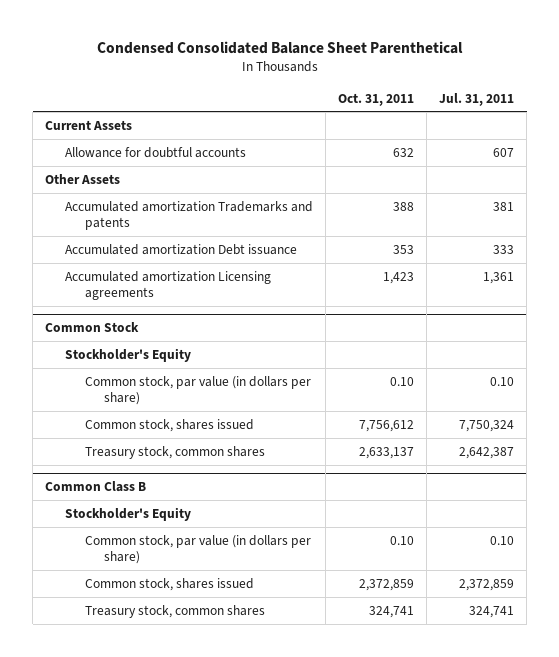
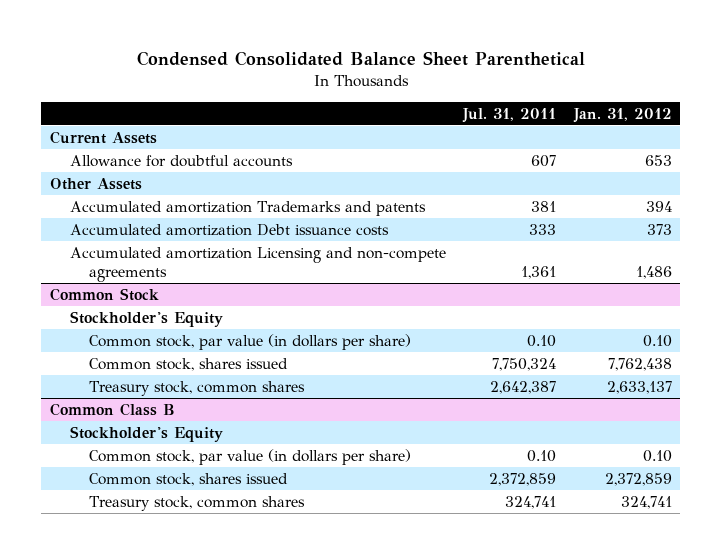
[338,92,415,106] Oct. 31, 2011 -> none
none -> [572,107,672,123] Jan. 31, 2012
[64,243,297,255] Accumulated amortization Debt issuance -> [69,223,389,236] Accumulated amortization Debt issuance costs
[64,270,271,300] Accumulated amortization Licensing agreements -> [69,246,446,283] Accumulated amortization Licensing and non-compete agreements

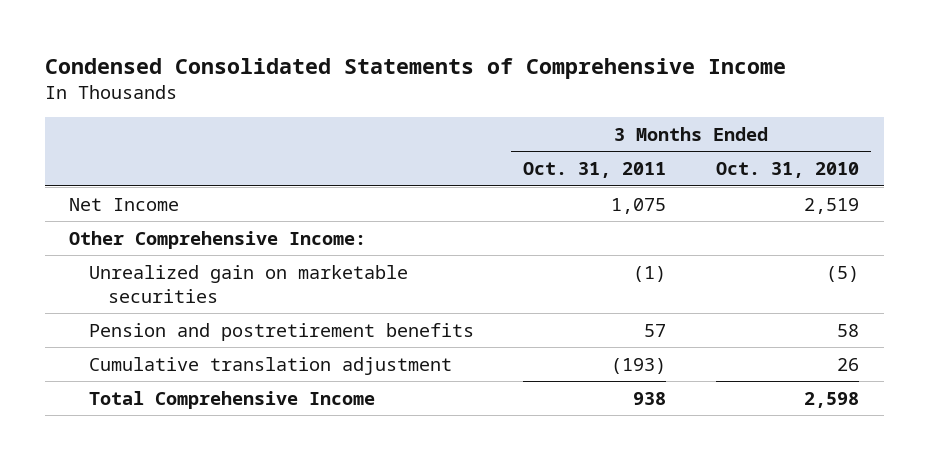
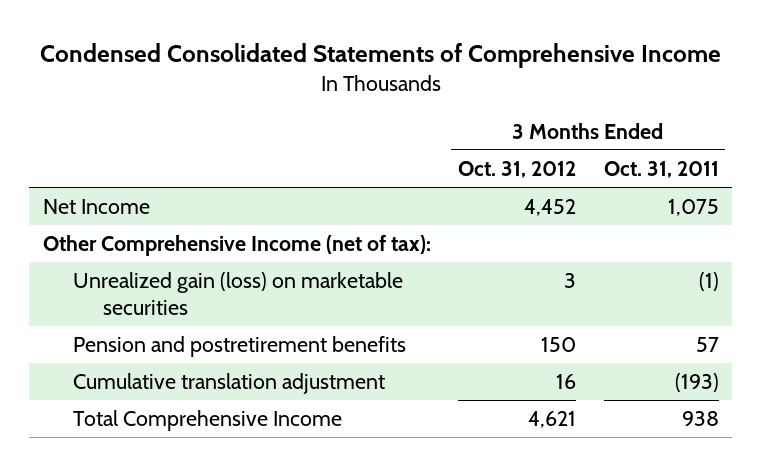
[715,162,859,179] Oct. 31, 2010 -> none
none -> [458,160,577,178] Oct. 31, 2012
[69,230,367,249] Other Comprehensive Income: -> [42,235,431,257] Other Comprehensive Income (net of tax):
[88,264,408,303] Unrealized gain on marketable securities -> [73,272,404,316] Unrealized gain (loss) on marketable securities

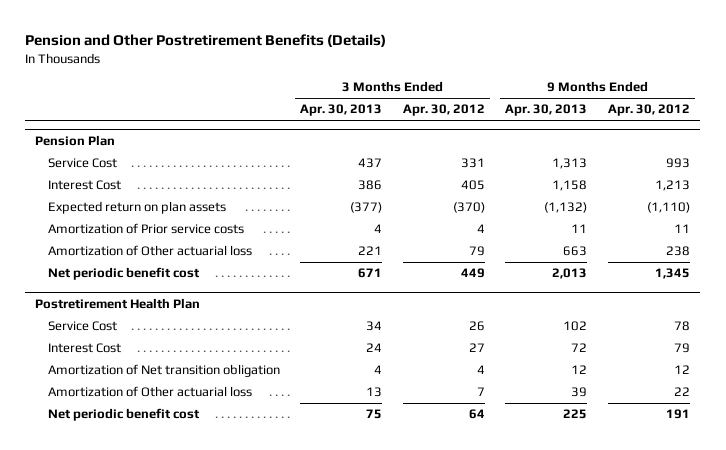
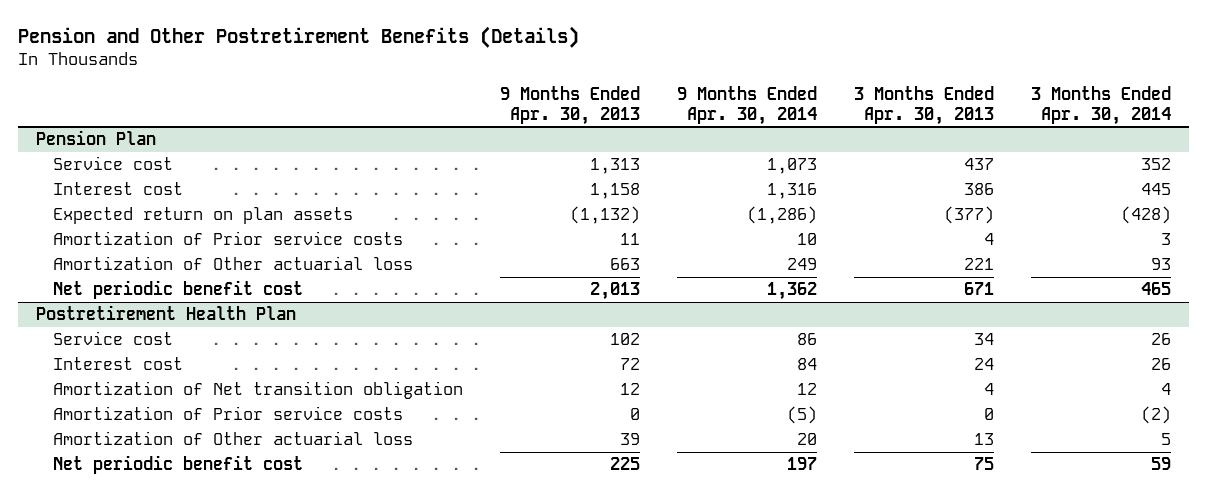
[402,104,485,117] Apr. 30, 2012 -> none
[608,104,691,117] Apr. 30, 2012 -> none
none -> [676,85,817,125] 9 Months Ended Apr. 30, 2014
none -> [1030,85,1171,125] 3 Months Ended Apr. 30, 2014
[47,158,117,169] Service Cost -> [52,156,173,171] Service cost
[47,180,121,191] Interest Cost -> [52,182,183,196] Interest cost
[47,321,117,332] Service Cost -> [52,331,173,346] Service cost
[47,343,121,354] Interest Cost -> [52,357,183,371] Interest cost
none -> [52,406,403,421] Amortization of Prior service costs

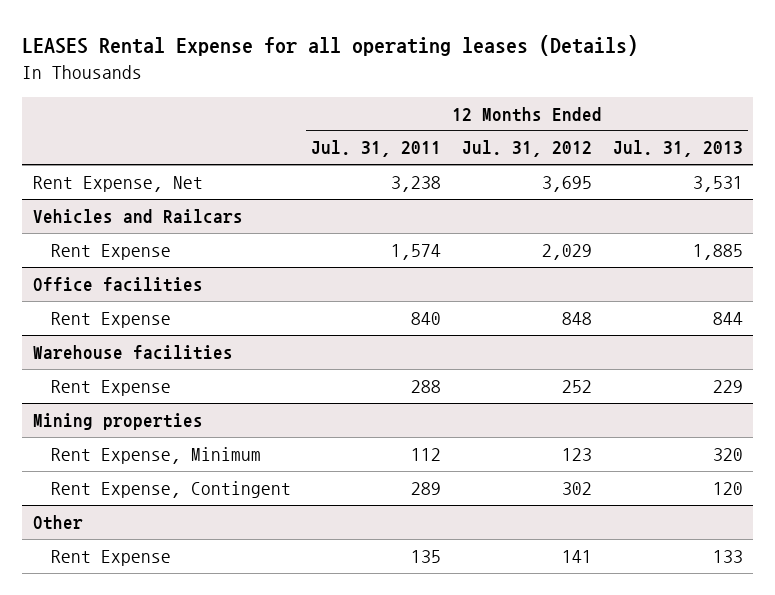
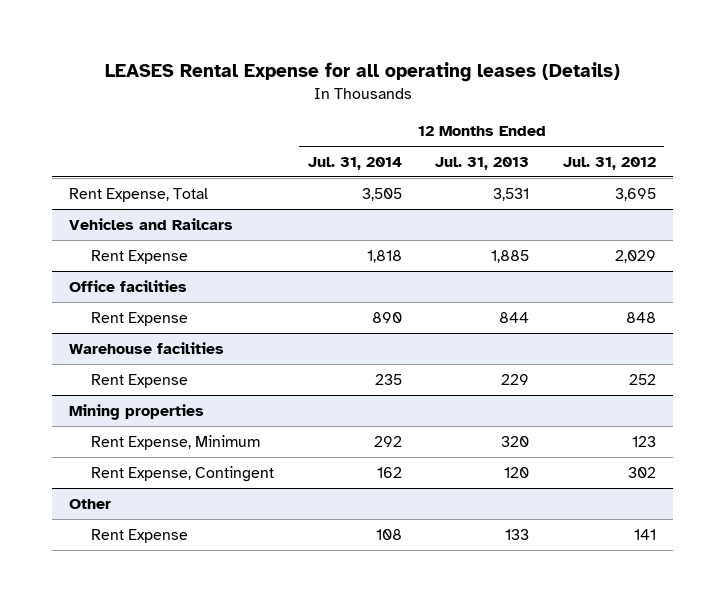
[311,140,442,158] Jul. 31, 2011 -> none
none -> [307,156,402,170] Jul. 31, 2014
[32,175,203,192] Rent Expense, Net -> [69,187,209,202] Rent Expense, Total

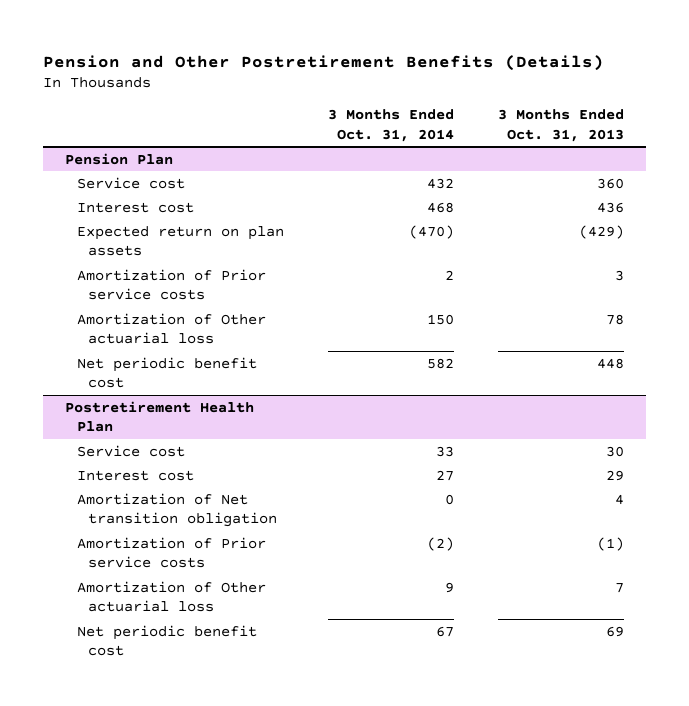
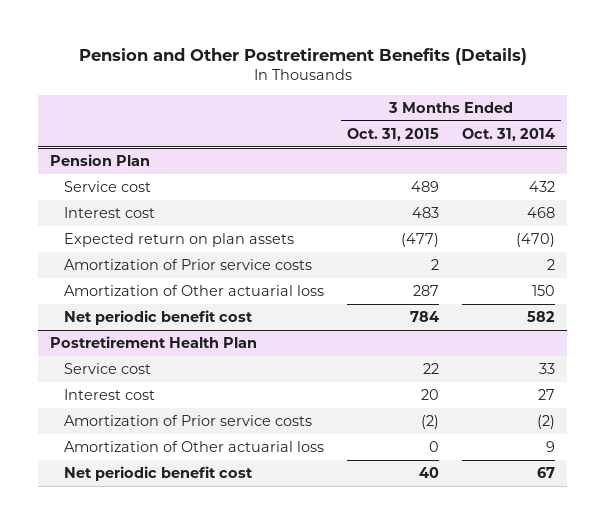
[497,109,624,142] 3 Months Ended Oct. 31, 2013 -> none
none -> [347,127,440,141] Oct. 31, 2015
[76,492,278,528] Amortization of Net transition obligation -> none

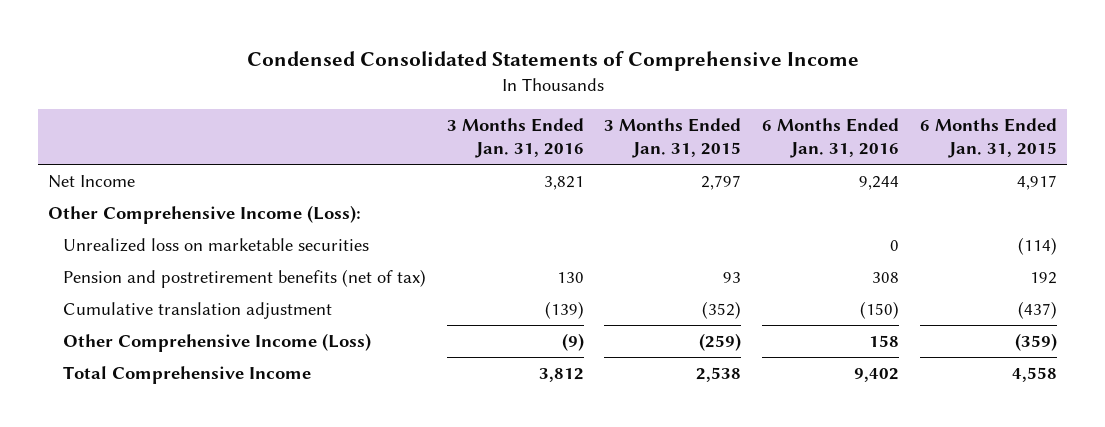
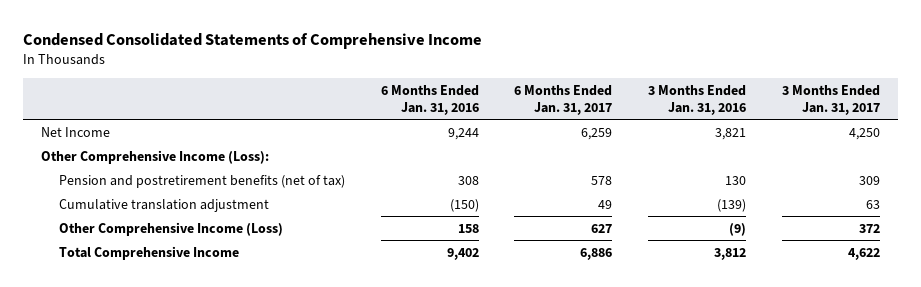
[604,118,742,159] 3 Months Ended Jan. 31, 2015 -> none
[919,118,1057,159] 6 Months Ended Jan. 31, 2015 -> none
none -> [514,84,613,116] 6 Months Ended Jan. 31, 2017
none -> [782,84,881,116] 3 Months Ended Jan. 31, 2017
[62,237,369,252] Unrealized loss on marketable securities -> none

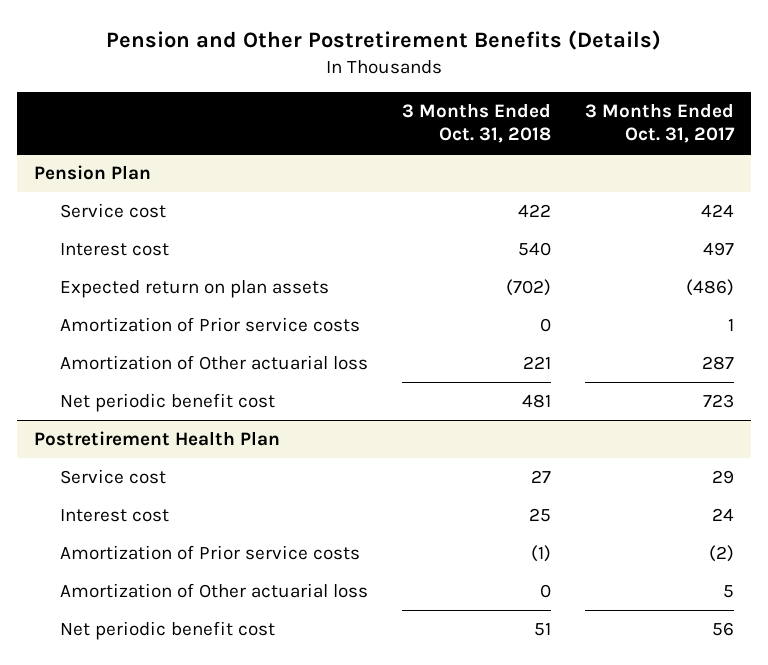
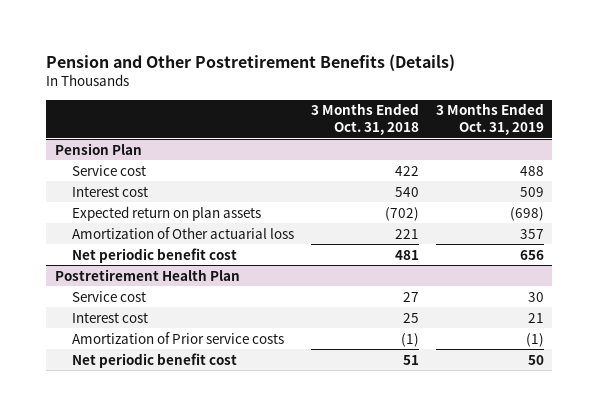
[584,103,735,144] 3 Months Ended Oct. 31, 2017 -> none
none -> [435,103,544,136] 3 Months Ended Oct. 31, 2019
[60,317,361,333] Amortization of Prior service costs -> none
[60,583,369,599] Amortization of Other actuarial loss -> none

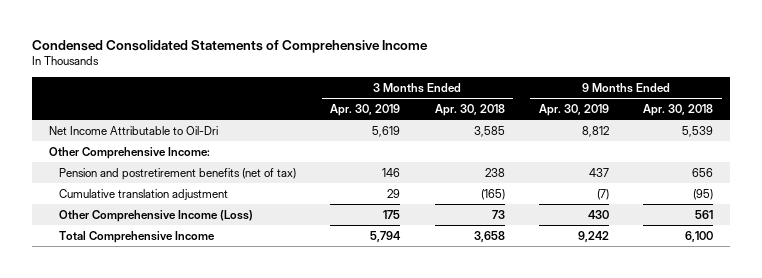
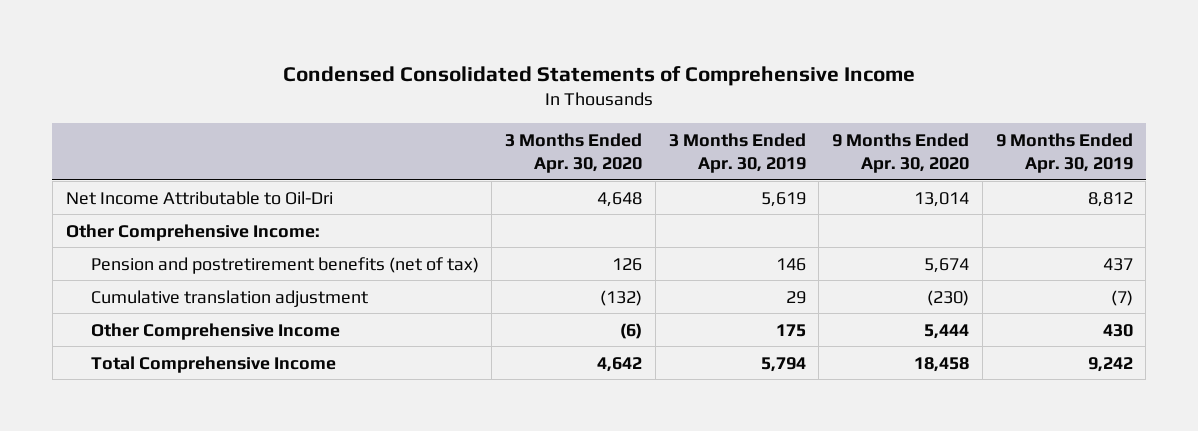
[434,103,505,116] Apr. 30, 2018 -> none
[643,103,714,116] Apr. 30, 2018 -> none
none -> [505,132,643,173] 3 Months Ended Apr. 30, 2020
none -> [832,132,970,173] 9 Months Ended Apr. 30, 2020
[59,209,254,222] Other Comprehensive Income (Loss) -> [90,322,340,340] Other Comprehensive Income

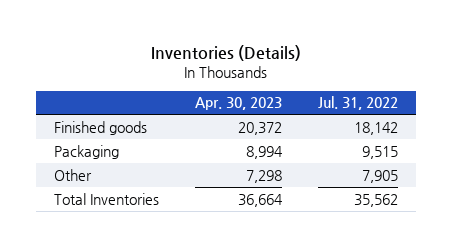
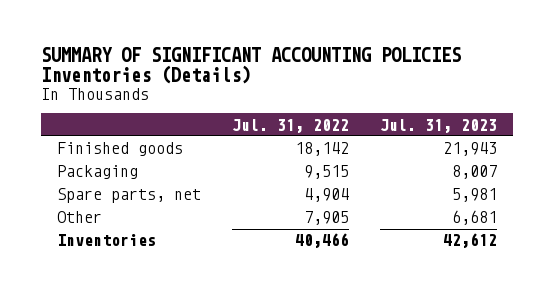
[151,44,302,61] Inventories (Details) -> [40,46,461,85] SUMMARY OF SIGNIFICANT ACCOUNTING POLICIES Inventories (Details)
[195,97,283,111] Apr. 30, 2023 -> none
none -> [380,118,498,133] Jul. 31, 2023
none -> [56,188,201,204] Spare parts, net
[53,192,159,205] Total Inventories -> [56,234,156,247] Inventories
[354,193,399,207] 35,562 -> [294,233,349,249] 40,466

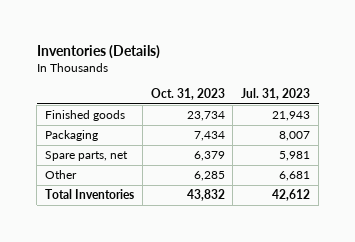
[40,46,461,85] SUMMARY OF SIGNIFICANT ACCOUNTING POLICIES Inventories (Details) -> [36,44,160,59] Inventories (Details)
[231,118,349,133] Jul. 31, 2022 -> none
none -> [150,88,225,101] Oct. 31, 2023
[56,234,156,247] Inventories -> [44,189,134,200] Total Inventories

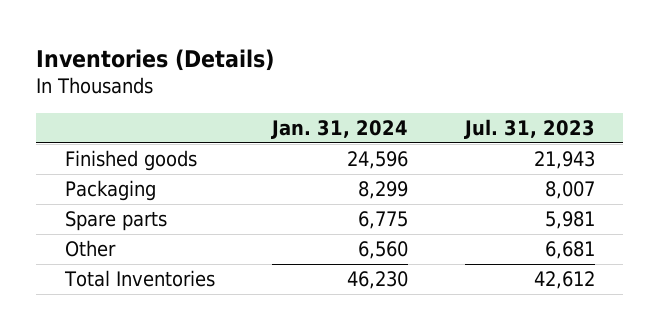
[150,88,225,101] Oct. 31, 2023 -> none
none -> [270,119,408,139] Jan. 31, 2024
[44,151,128,162] Spare parts, net -> [64,211,167,232] Spare parts

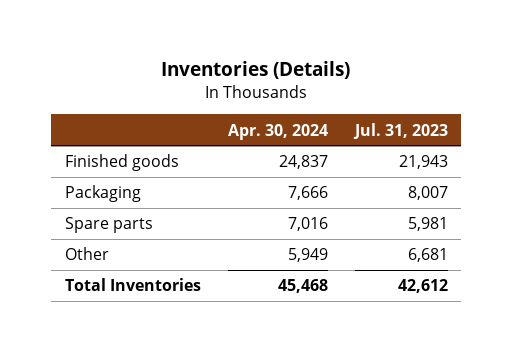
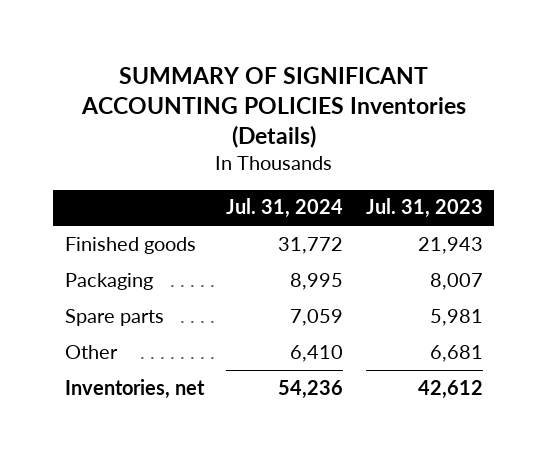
[161,61,351,80] Inventories (Details) -> [80,66,466,148] SUMMARY OF SIGNIFICANT ACCOUNTING POLICIES Inventories (Details)
[227,123,328,140] Apr. 30, 2024 -> none
none -> [226,198,344,219] Jul. 31, 2024
[64,278,201,292] Total Inventories -> [64,378,205,399] Inventories, net

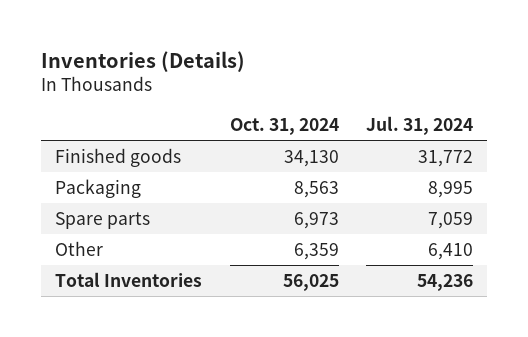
[80,66,466,148] SUMMARY OF SIGNIFICANT ACCOUNTING POLICIES Inventories (Details) -> [40,50,245,72] Inventories (Details)
[366,198,484,219] Jul. 31, 2023 -> none
none -> [229,117,339,135] Oct. 31, 2024
[64,378,205,399] Inventories, net -> [54,272,202,288] Total Inventories

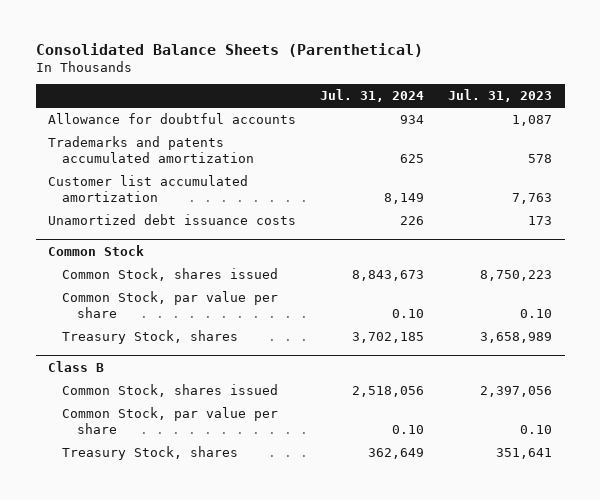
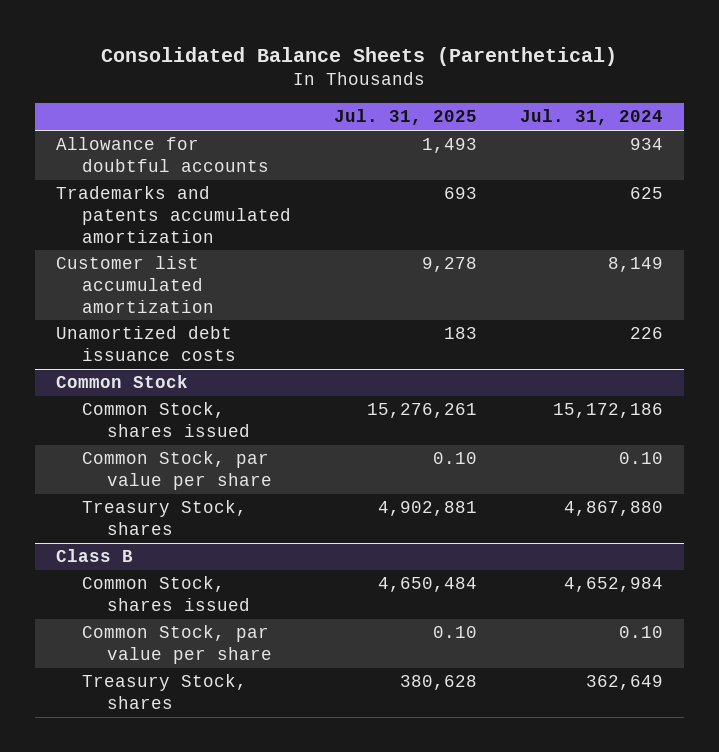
[448,89,553,103] Jul. 31, 2023 -> none
none -> [333,109,477,126] Jul. 31, 2025
[352,270,425,282] 8,843,673 -> [552,403,663,419] 15,172,186
[352,332,425,344] 3,702,185 -> [563,501,663,517] 4,867,880
[352,386,425,398] 2,518,056 -> [563,577,663,593] 4,652,984

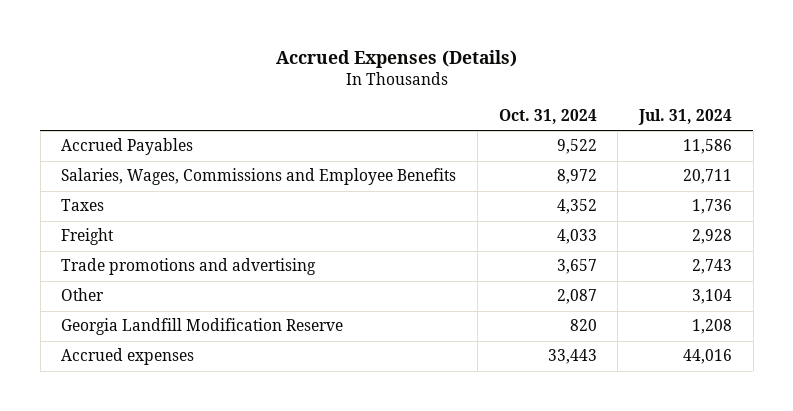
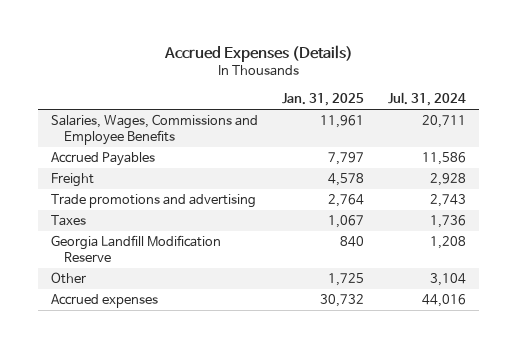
[498,108,597,124] Oct. 31, 2024 -> none
none -> [282,93,365,107] Jan. 31, 2025
[61,138,194,156] Accrued Payables -> [50,152,155,167] Accrued Payables
[61,199,105,212] Taxes -> [50,215,86,227] Taxes
[61,288,105,302] Other -> [50,272,86,285] Other

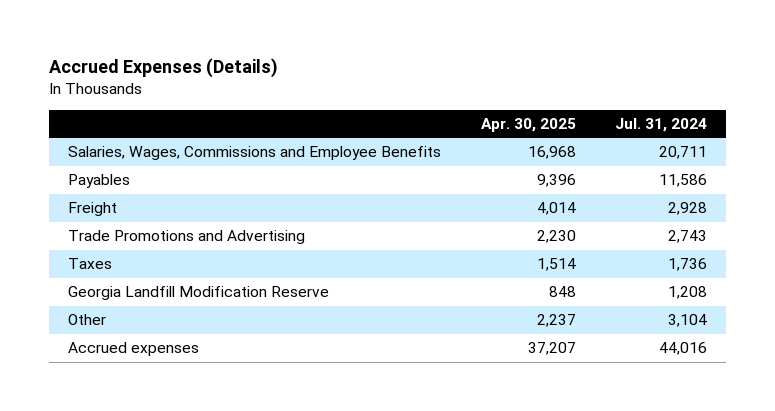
[282,93,365,107] Jan. 31, 2025 -> none
none -> [480,117,576,132] Apr. 30, 2025
[50,152,155,167] Accrued Payables -> [68,174,131,189] Payables
[50,194,256,209] Trade promotions and advertising -> [68,230,306,245] Trade Promotions and Advertising

